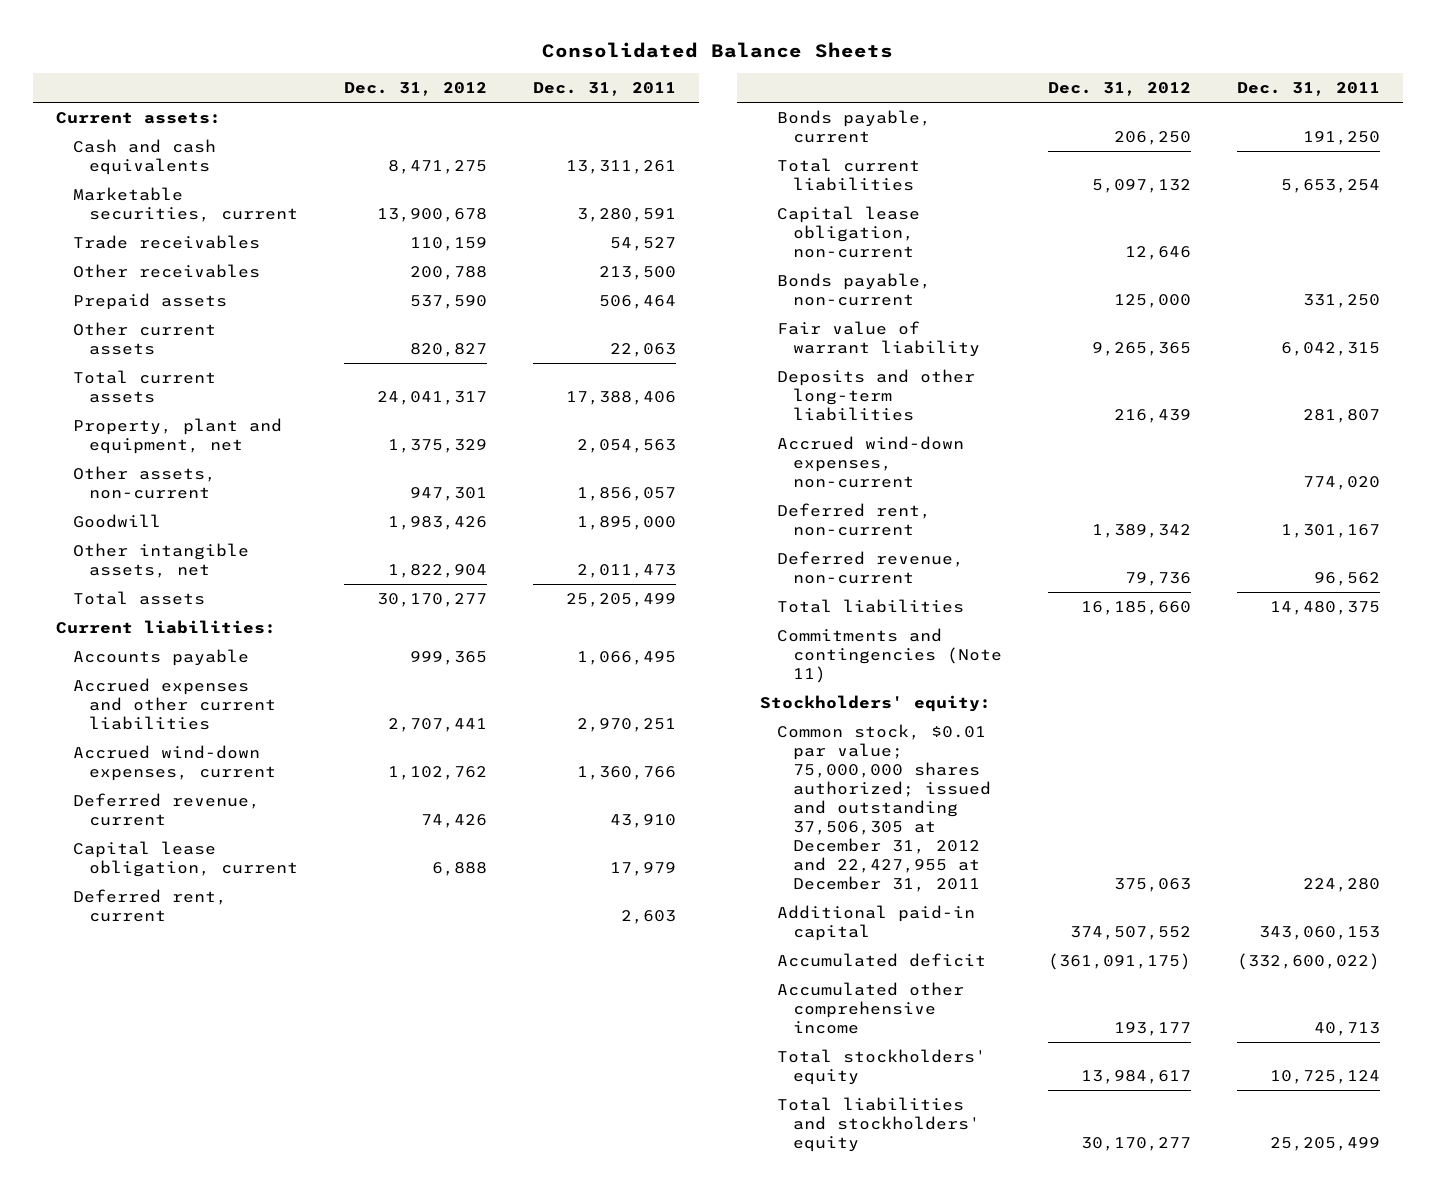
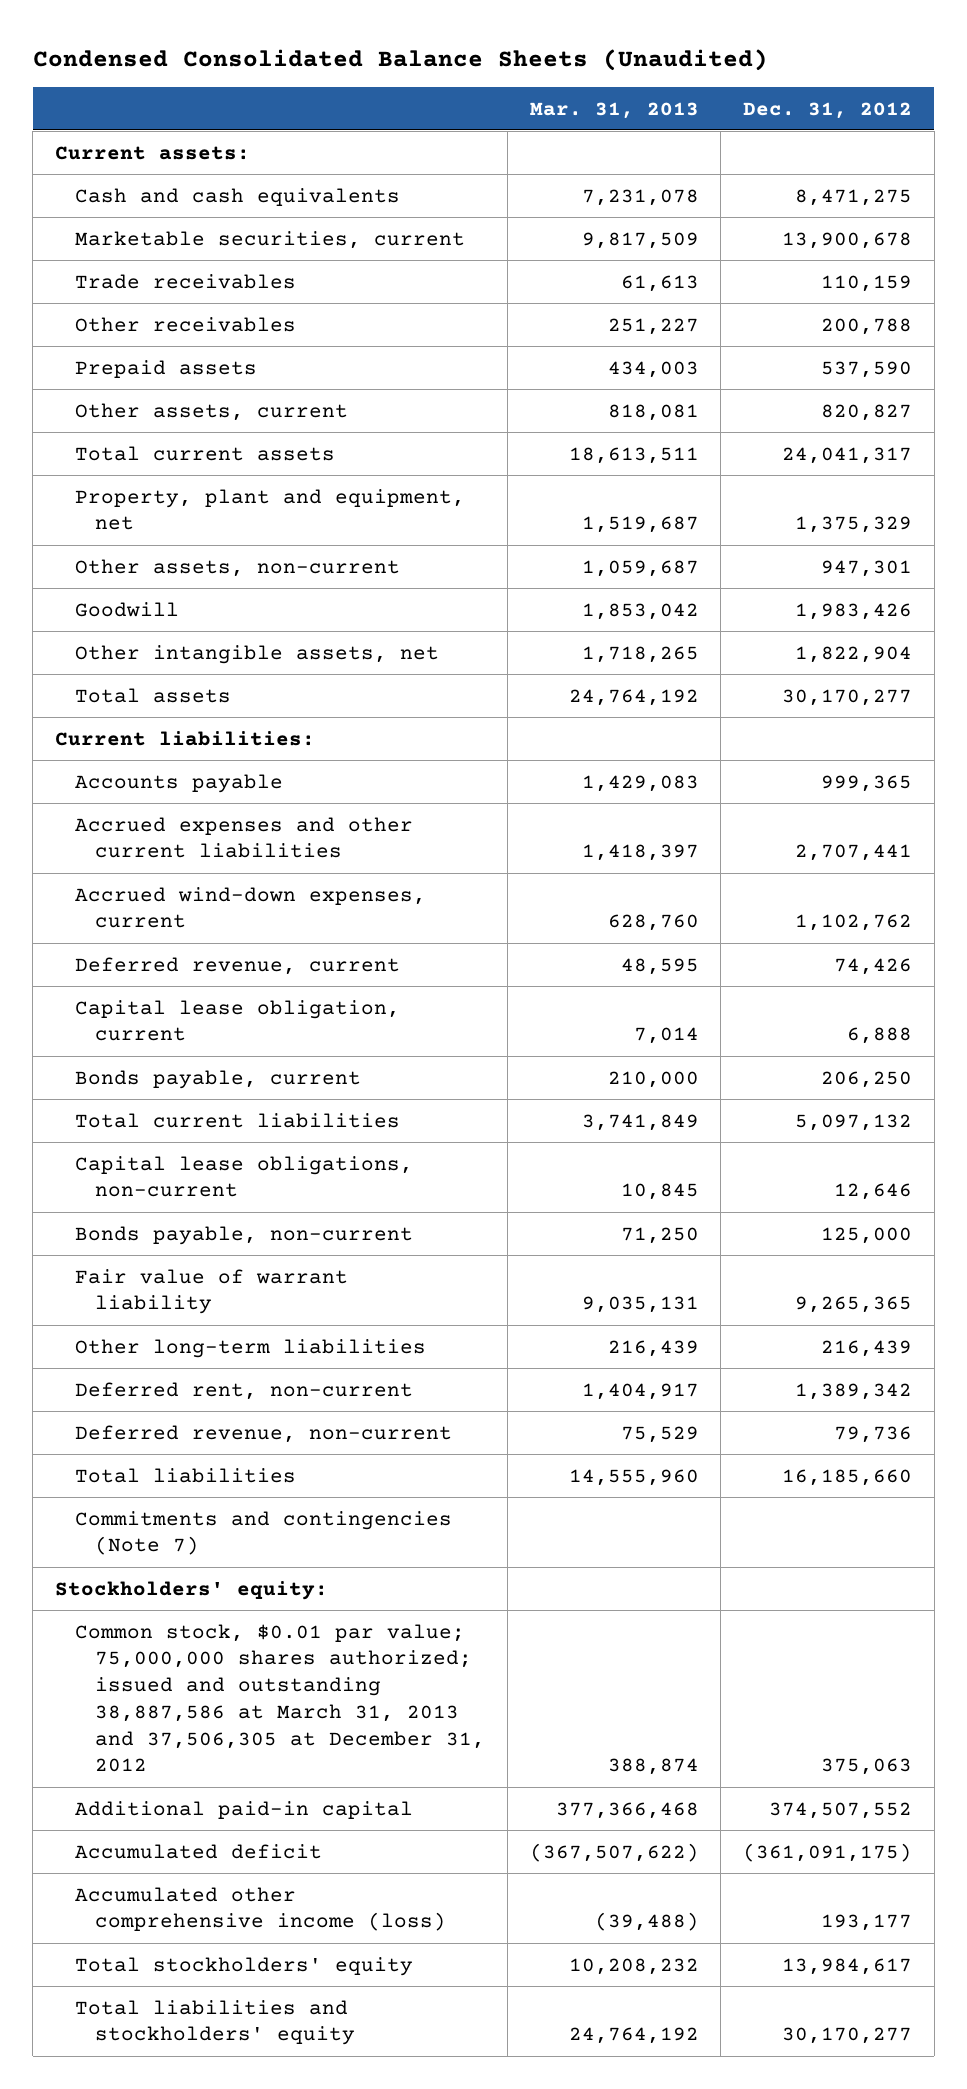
[542,42,894,59] Consolidated Balance Sheets -> [32,48,768,71] Condensed Consolidated Balance Sheets (Unaudited)
[532,82,676,97] Dec. 31, 2011 -> none
none -> [529,101,699,119] Mar. 31, 2013
[72,322,216,356] Other current assets -> [75,402,349,421] Other assets, current
[72,889,227,923] Deferred rent, current -> none
[776,206,920,259] Capital lease obligation, non-current -> [75,1155,414,1198] Capital lease obligations, non-current
[776,436,964,489] Accrued wind-down expenses, non-current -> none
[776,369,975,422] Deposits and other long-term liabilities -> [75,1338,427,1358] Other long-term liabilities
[776,628,1002,684] Commitments and contingencies (Note 11) -> [75,1510,453,1556] Commitments and contingencies (Note 7)
[776,724,991,893] Common stock, $0.01 par value; 75,000,000 shares authorized; issued and outstanding 37,506,305 at December 31, 2012 and 22,427,955 at December 31, 2011 -> [75,1623,486,1773] Common stock, $0.01 par value; 75,000,000 shares authorized; issued and outstanding 38,887,586 at March 31, 2013 and 37,506,305 at December 31, 2012
[776,982,964,1035] Accumulated other comprehensive income -> [75,1886,447,1932] Accumulated other comprehensive income (loss)

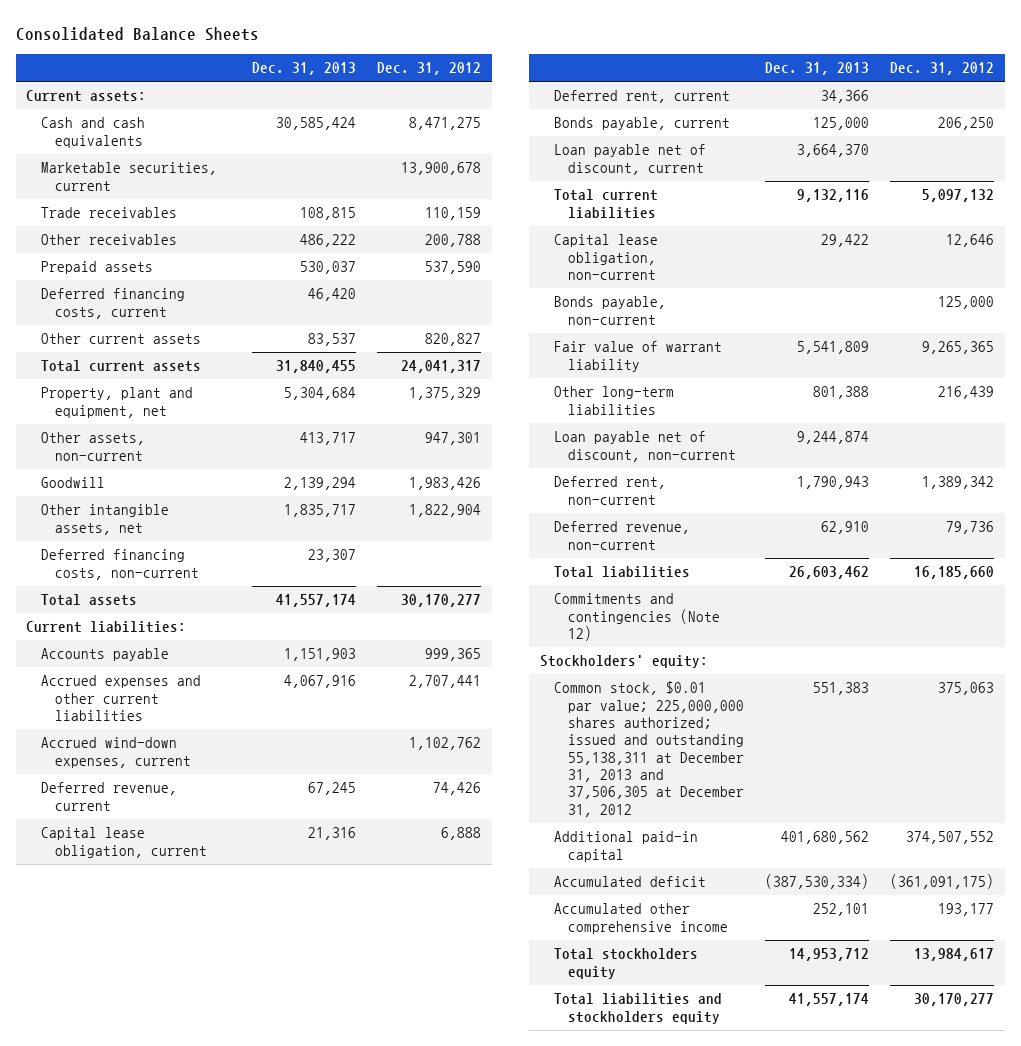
[32,48,768,71] Condensed Consolidated Balance Sheets (Unaudited) -> [15,26,259,41] Consolidated Balance Sheets
[529,101,699,119] Mar. 31, 2013 -> none
none -> [251,62,356,76] Dec. 31, 2013
none -> [40,288,185,319] Deferred financing costs, current
[75,402,349,421] Other assets, current -> [40,333,201,345] Other current assets
none -> [40,549,199,580] Deferred financing costs, non-current
none -> [553,90,730,104] Deferred rent, current
none -> [553,144,706,175] Loan payable net of discount, current
[75,1155,414,1198] Capital lease obligations, non-current -> [553,234,658,281] Capital lease obligation, non-current
none -> [553,431,736,462] Loan payable net of discount, non-current
[75,1510,453,1556] Commitments and contingencies (Note 7) -> [553,593,720,642] Commitments and contingencies (Note 12)
[75,1623,486,1773] Common stock, $0.01 par value; 75,000,000 shares authorized; issued and outstanding 38,887,586 at March 31, 2013 and 37,506,305 at December 31, 2012 -> [553,681,744,817] Common stock, $0.01 par value; 225,000,000 shares authorized; issued and outstanding 55,138,311 at December 31, 2013 and 37,506,305 at December 31, 2012
[75,1886,447,1932] Accumulated other comprehensive income (loss) -> [553,903,728,934] Accumulated other comprehensive income
[75,1956,414,1976] Total stockholders' equity -> [553,948,698,979] Total stockholders equity
[75,1999,356,2046] Total liabilities and stockholders' equity -> [553,993,722,1024] Total liabilities and stockholders equity

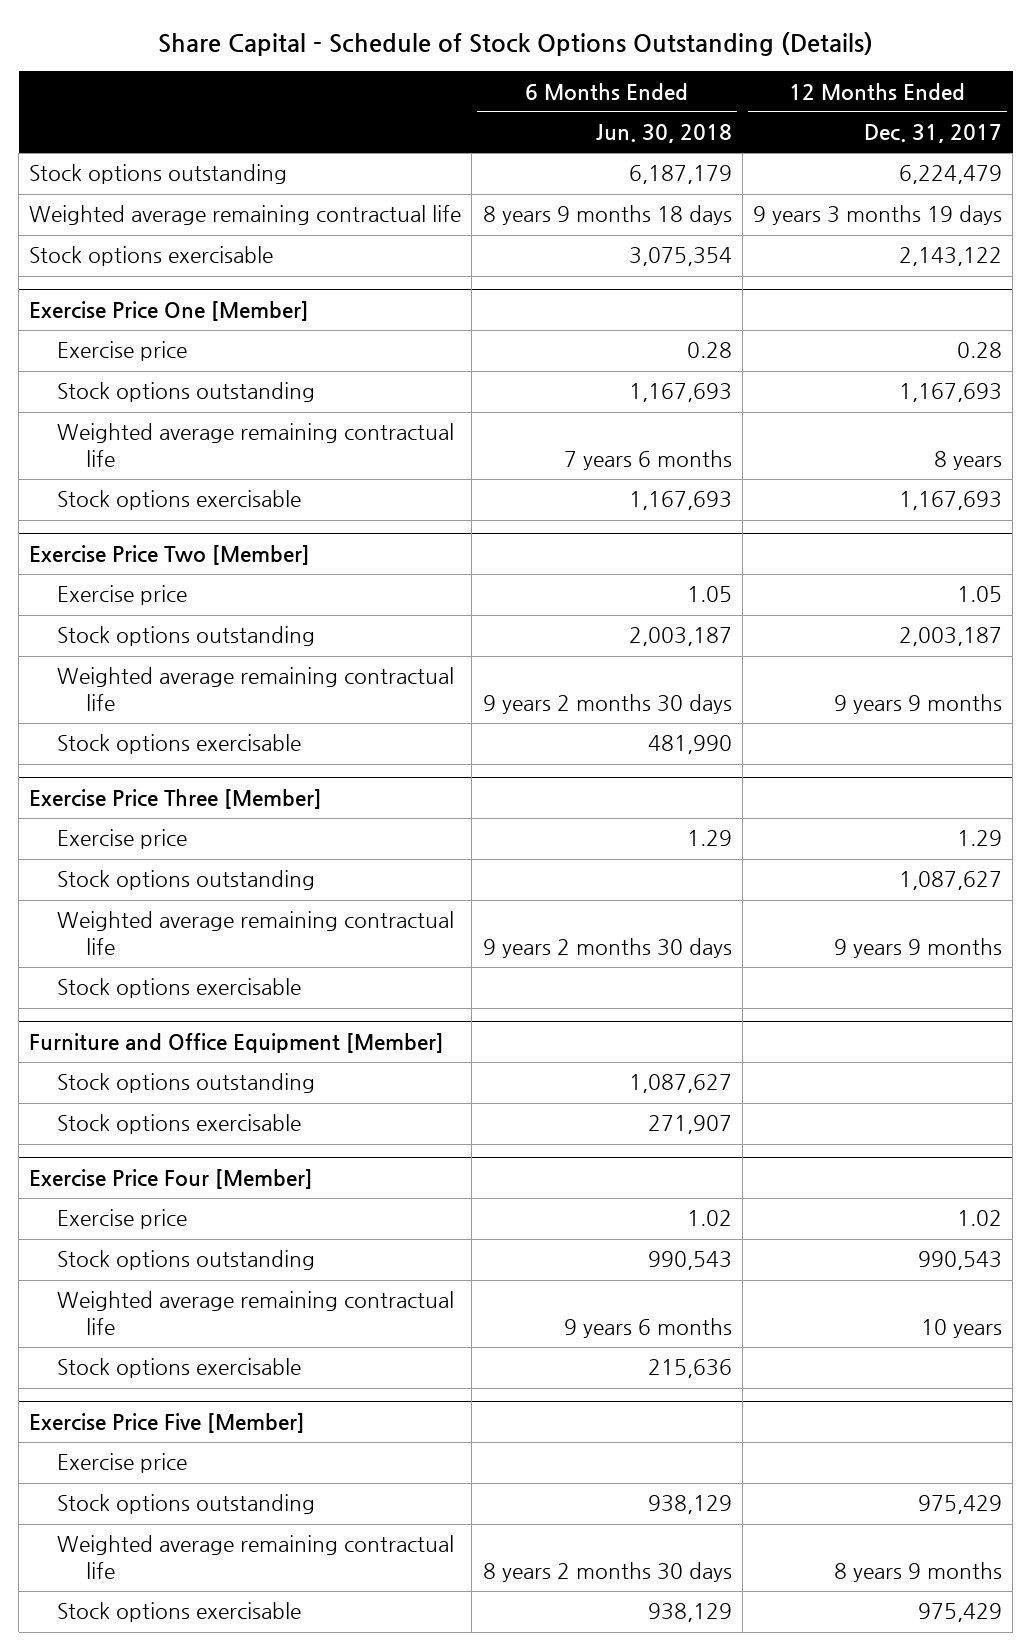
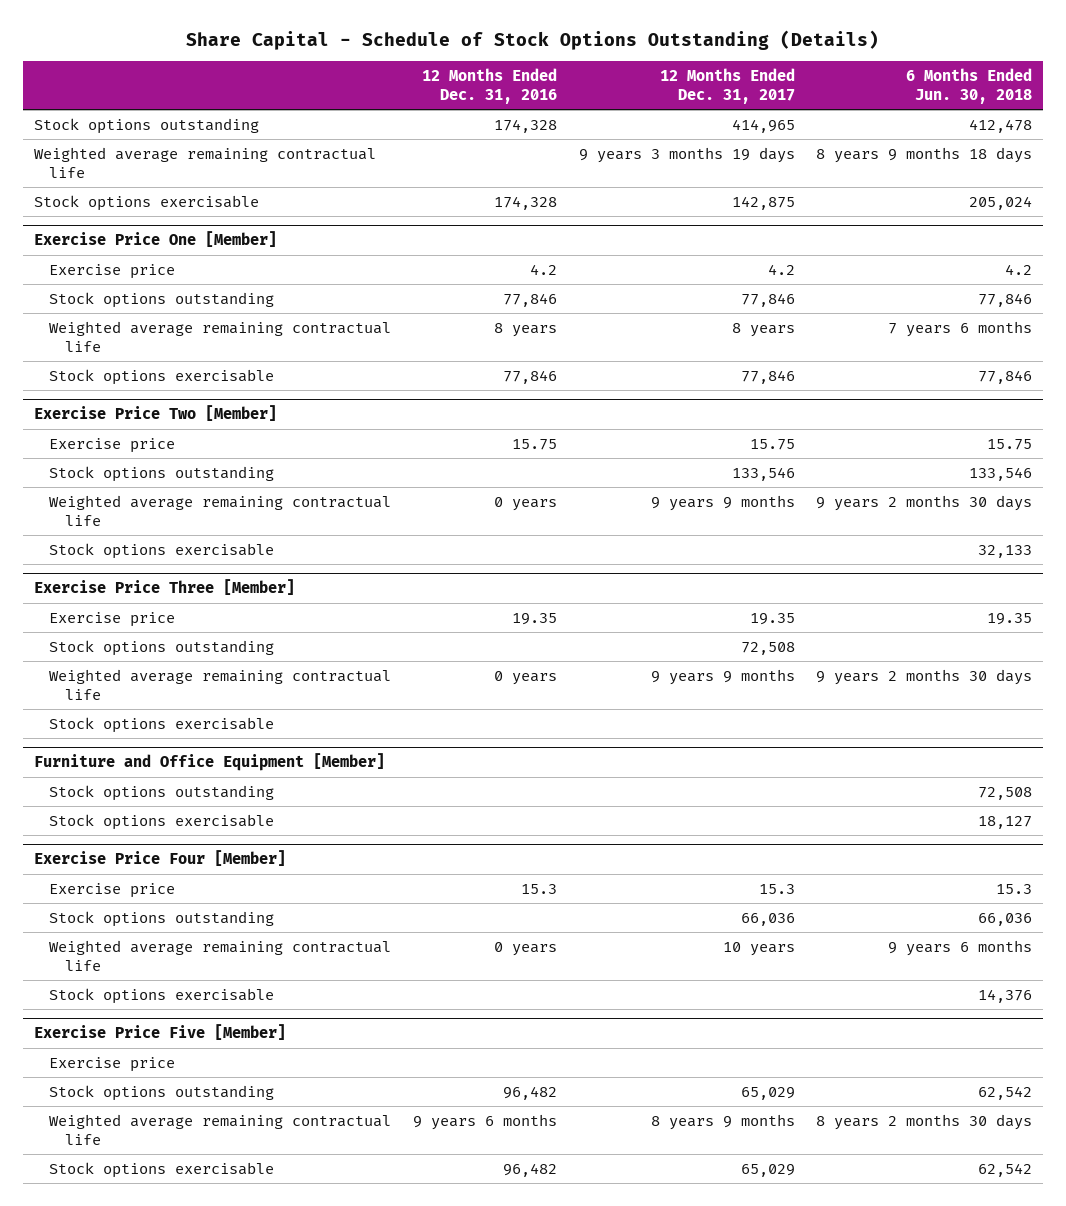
none -> [421,68,557,104] 12 Months Ended Dec. 31, 2016
[628,165,732,185] 6,187,179 -> [969,118,1033,133] 412,478
[898,165,1002,185] 6,224,479 -> [731,118,795,133] 414,965
[628,247,732,267] 3,075,354 -> [969,195,1033,210] 205,024
[898,247,1002,267] 2,143,122 -> [731,195,795,210] 142,875
[686,342,732,359] 0.28 -> [1005,263,1033,275] 4.2
[956,342,1002,359] 0.28 -> [767,263,795,275] 4.2
[628,383,732,403] 1,167,693 -> [978,292,1033,307] 77,846
[898,383,1002,403] 1,167,693 -> [740,292,795,307] 77,846
[628,491,732,511] 1,167,693 -> [978,369,1033,384] 77,846
[898,491,1002,511] 1,167,693 -> [740,369,795,384] 77,846
[686,586,732,603] 1.05 -> [987,438,1033,450] 15.75
[956,586,1002,603] 1.05 -> [749,438,795,450] 15.75
[628,627,732,647] 2,003,187 -> [969,466,1033,481] 133,546
[898,627,1002,647] 2,003,187 -> [731,466,795,481] 133,546
[647,735,732,755] 481,990 -> [978,544,1033,558] 32,133
[686,830,732,847] 1.29 -> [987,612,1033,625] 19.35
[956,830,1002,847] 1.29 -> [749,612,795,625] 19.35
[898,871,1002,891] 1,087,627 -> [740,641,795,655] 72,508
[628,1074,732,1094] 1,087,627 -> [978,786,1033,800] 72,508
[647,1115,732,1135] 271,907 -> [978,815,1033,829] 18,127
[686,1210,732,1227] 1.02 -> [996,883,1033,894] 15.3
[956,1210,1002,1227] 1.02 -> [758,883,795,894] 15.3
[647,1251,732,1271] 990,543 -> [978,912,1033,926] 66,036
[917,1251,1002,1271] 990,543 -> [740,912,795,926] 66,036
[647,1359,732,1379] 215,636 -> [978,988,1033,1003] 14,376
[647,1495,732,1515] 938,129 -> [978,1085,1033,1100] 62,542
[917,1495,1002,1515] 975,429 -> [740,1086,795,1100] 65,029
[647,1603,732,1623] 938,129 -> [978,1162,1033,1177] 62,542
[917,1603,1002,1623] 975,429 -> [740,1163,795,1177] 65,029

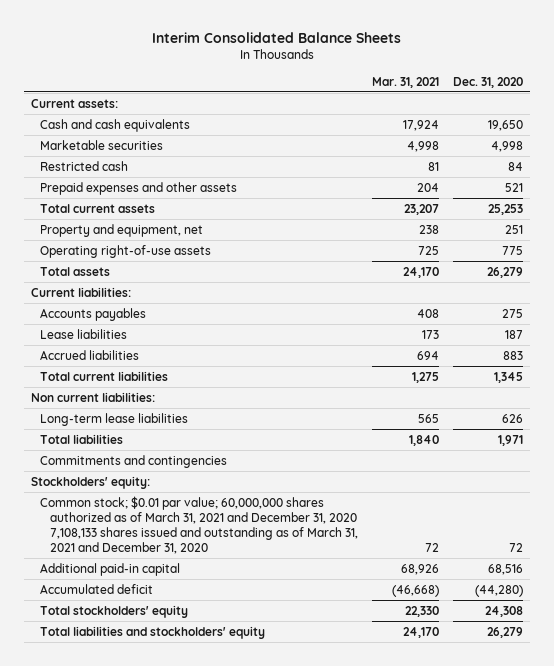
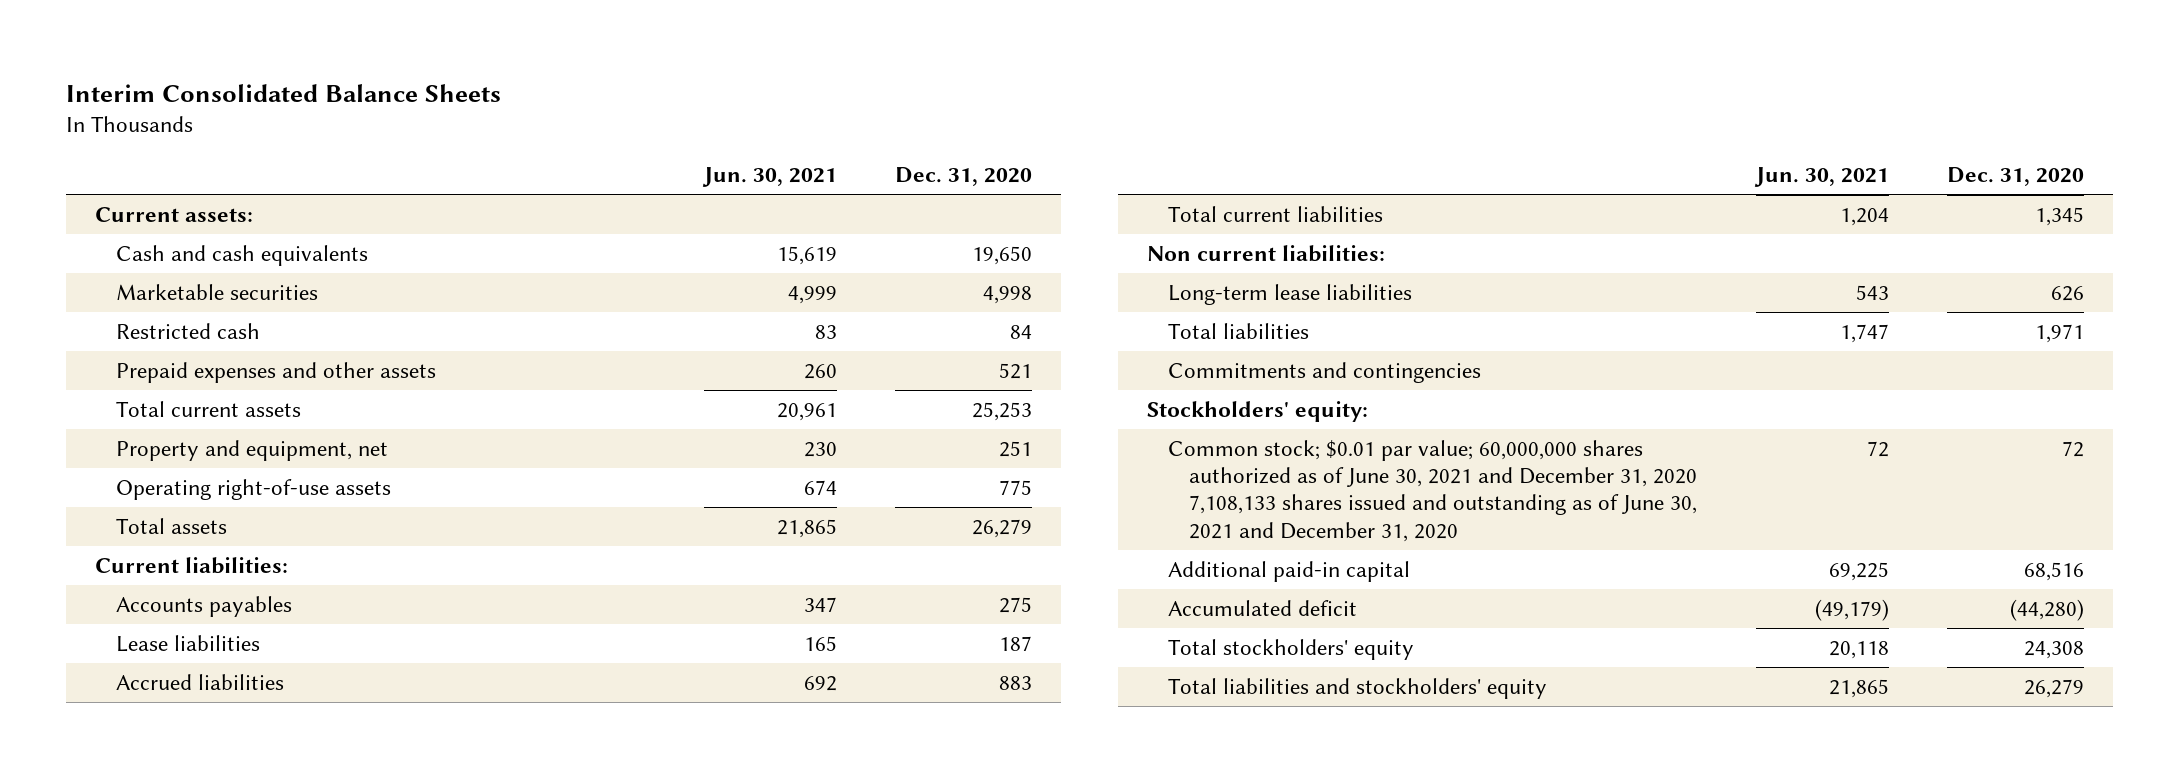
[371,76,439,88] Mar. 31, 2021 -> none
none -> [701,166,837,187] Jun. 30, 2021
[40,495,358,554] Common stock; $0.01 par value; 60,000,000 shares authorized as of March 31, 2021 and December 31, 2020 7,108,133 shares issued and outstanding as of March 31, 2021 and December 31, 2020 -> [1168,439,1698,542] Common stock; $0.01 par value; 60,000,000 shares authorized as of June 30, 2021 and December 31, 2020 7,108,133 shares issued and outstanding as of June 30, 2021 and December 31, 2020

